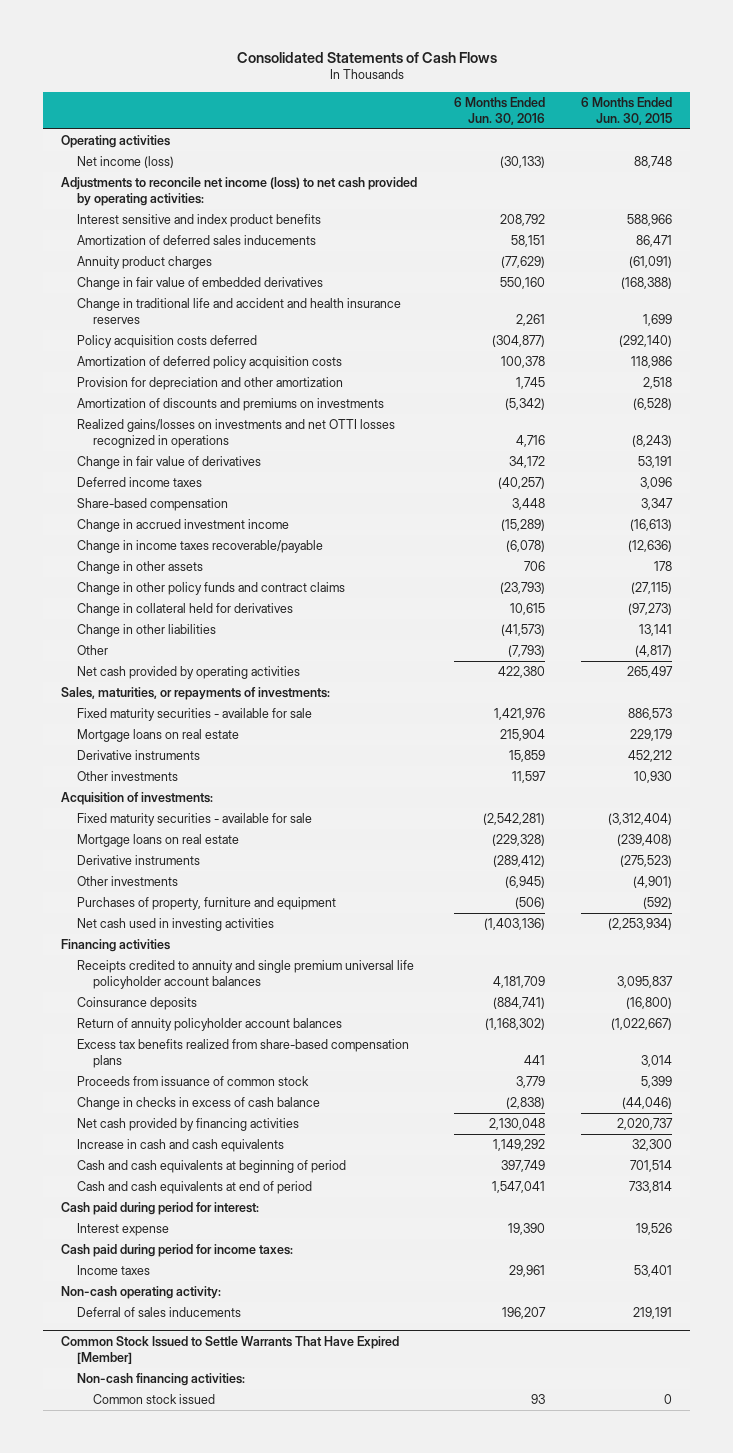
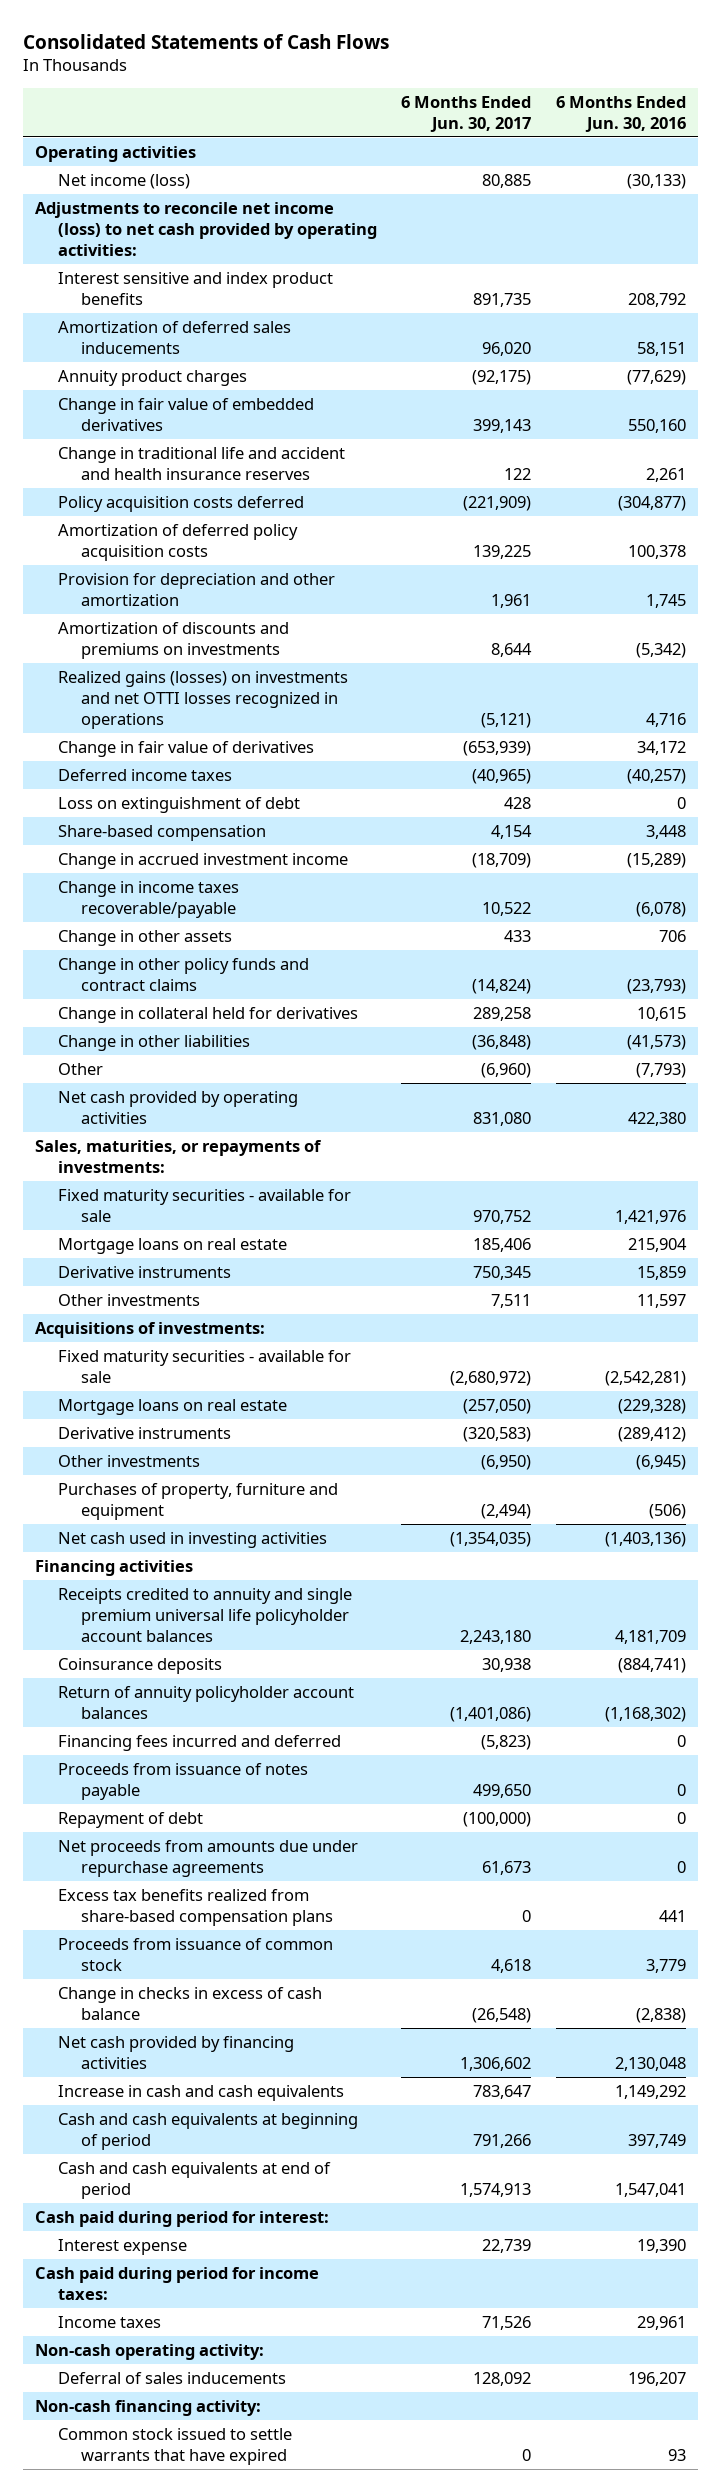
[580,97,672,125] 6 Months Ended Jun. 30, 2015 -> none
none -> [401,95,532,132] 6 Months Ended Jun. 30, 2017
[77,419,396,448] Realized gains/losses on investments and net OTTI losses recognized in operations -> [58,670,349,729] Realized gains (losses) on investments and net OTTI losses recognized in operations
none -> [58,796,301,813] Loss on extinguishment of debt
[61,792,214,806] Acquisition of investments: -> [35,1321,266,1338] Acquisitions of investments:
none -> [58,1734,342,1751] Financing fees incurred and deferred
none -> [58,1762,309,1800] Proceeds from issuance of notes payable
none -> [58,1811,204,1828] Repayment of debt
none -> [58,1839,359,1877] Net proceeds from amounts due under repurchase agreements
[61,1336,400,1364] Common Stock Issued to Settle Warrants That Have Expired [Member] -> none
[77,1373,246,1387] Non-cash financing activities: -> [35,2399,262,2416] Non-cash financing activity:
[93,1394,216,1405] Common stock issued -> [58,2427,293,2465] Common stock issued to settle warrants that have expired

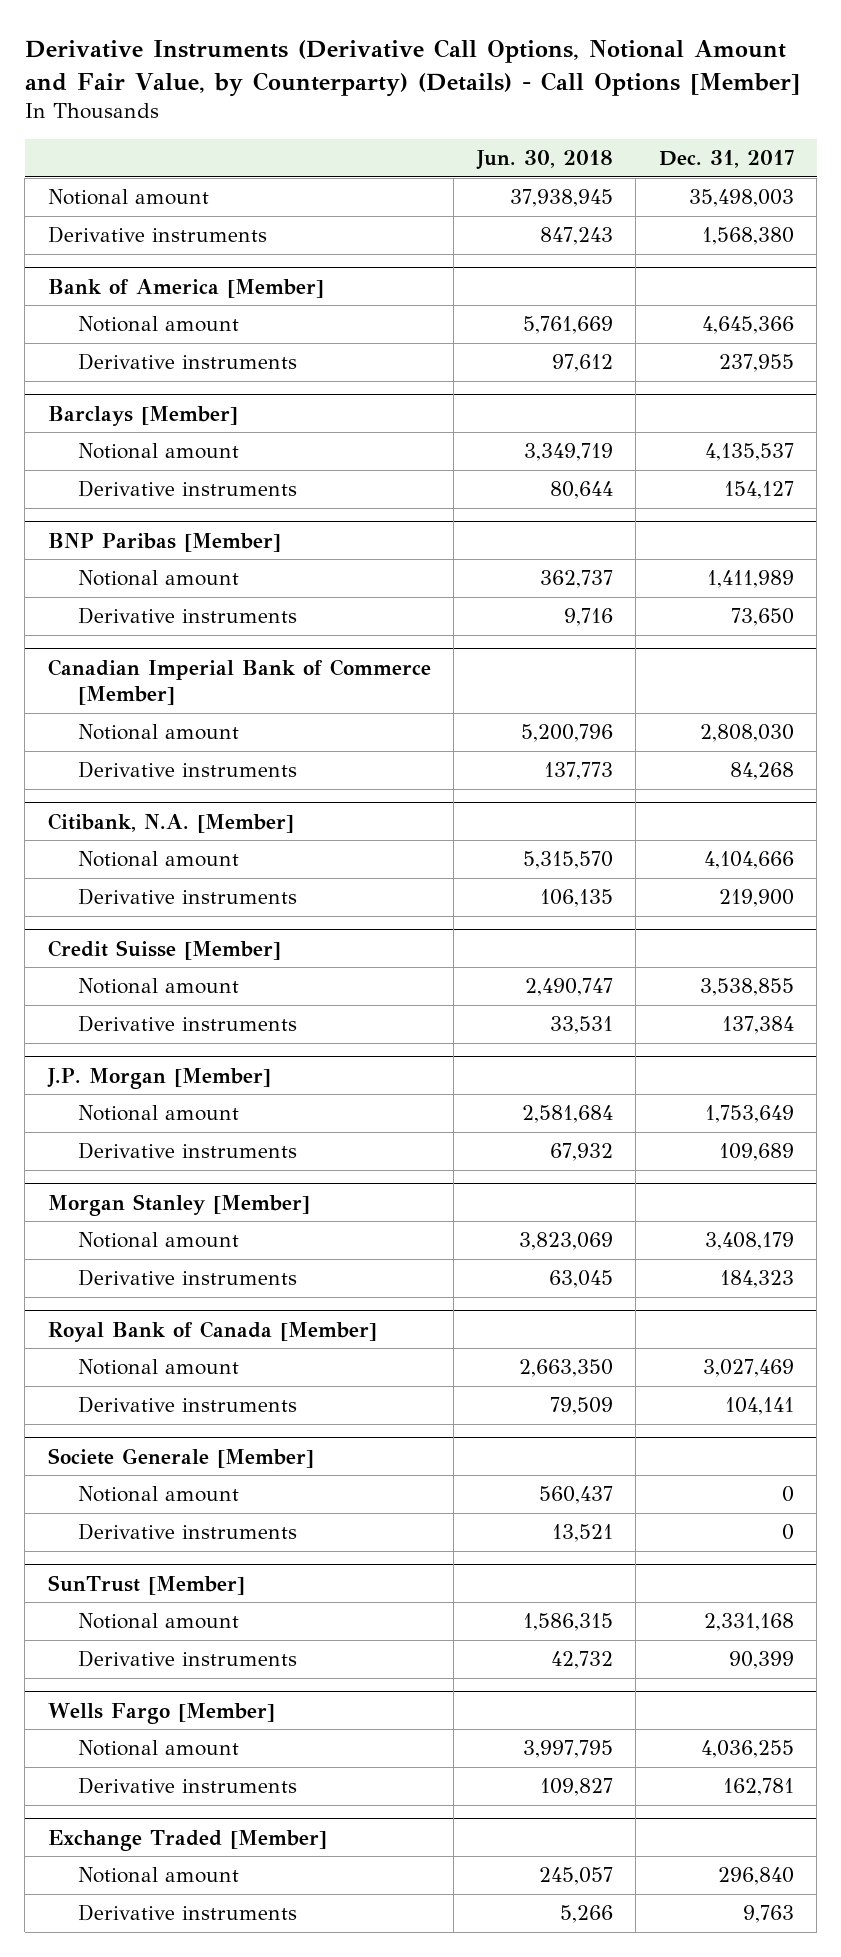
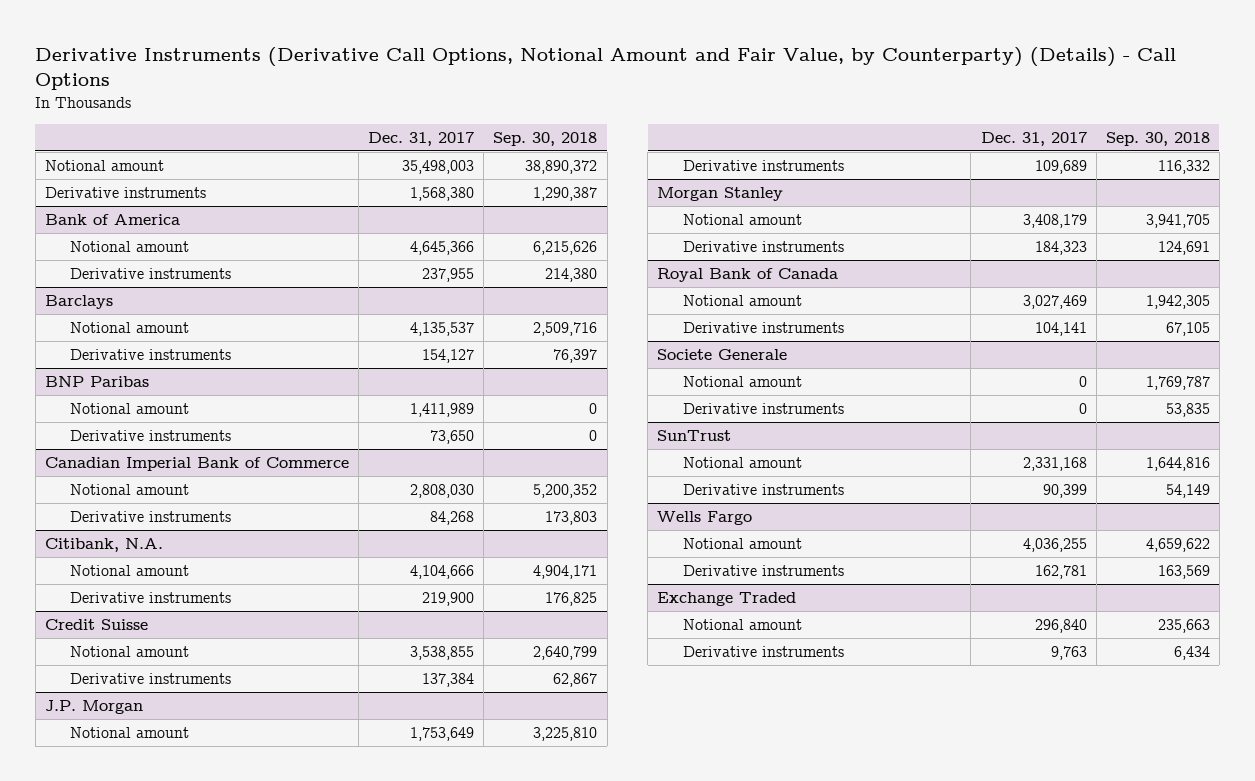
[24,39,800,97] Derivative Instruments (Derivative Call Options, Notional Amount and Fair Value, by Counterparty) (Details) - Call Options [Member] -> [35,46,1177,90] Derivative Instruments (Derivative Call Options, Notional Amount and Fair Value, by Counterparty) (Details) - Call Options
[475,150,613,171] Jun. 30, 2018 -> none
none -> [493,131,598,146] Sep. 30, 2018
[47,278,324,298] Bank of America [Member] -> [45,213,181,225] Bank of America
[47,405,238,426] Barclays [Member] -> [45,294,114,309] Barclays
[47,532,281,552] BNP Paribas [Member] -> [45,375,150,387] BNP Paribas
[47,658,431,706] Canadian Imperial Bank of Commerce [Member] -> [45,456,350,471] Canadian Imperial Bank of Commerce
[47,812,294,833] Citibank, N.A. [Member] -> [45,537,164,552] Citibank, N.A.
[47,939,281,960] Credit Suisse [Member] -> [45,618,149,630] Credit Suisse
[46,1067,271,1089] J.P. Morgan [Member] -> [45,699,144,714] J.P. Morgan
[47,1193,310,1216] Morgan Stanley [Member] -> [657,186,784,201] Morgan Stanley
[47,1320,377,1342] Royal Bank of Canada [Member] -> [657,267,839,282] Royal Bank of Canada
[47,1447,314,1468] Societe Generale [Member] -> [657,348,788,360] Societe Generale
[47,1574,245,1595] SunTrust [Member] -> [657,429,732,441] SunTrust
[47,1702,275,1724] Wells Fargo [Member] -> [657,510,753,525] Wells Fargo
[47,1829,327,1851] Exchange Traded [Member] -> [657,591,797,606] Exchange Traded

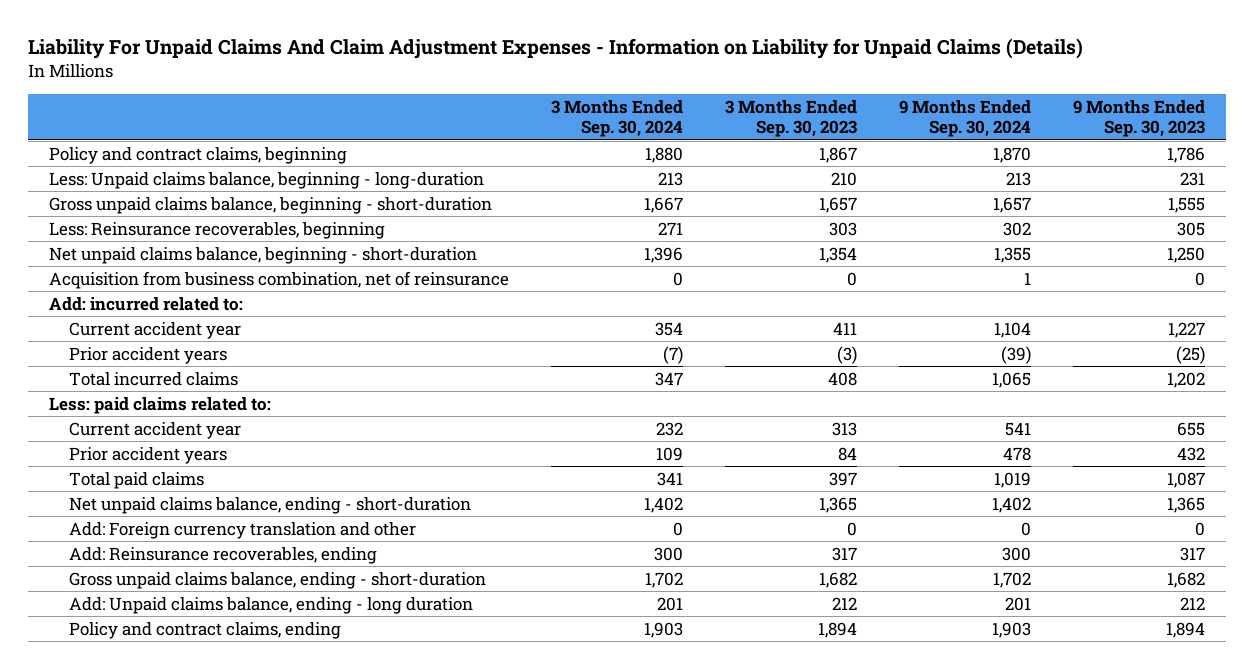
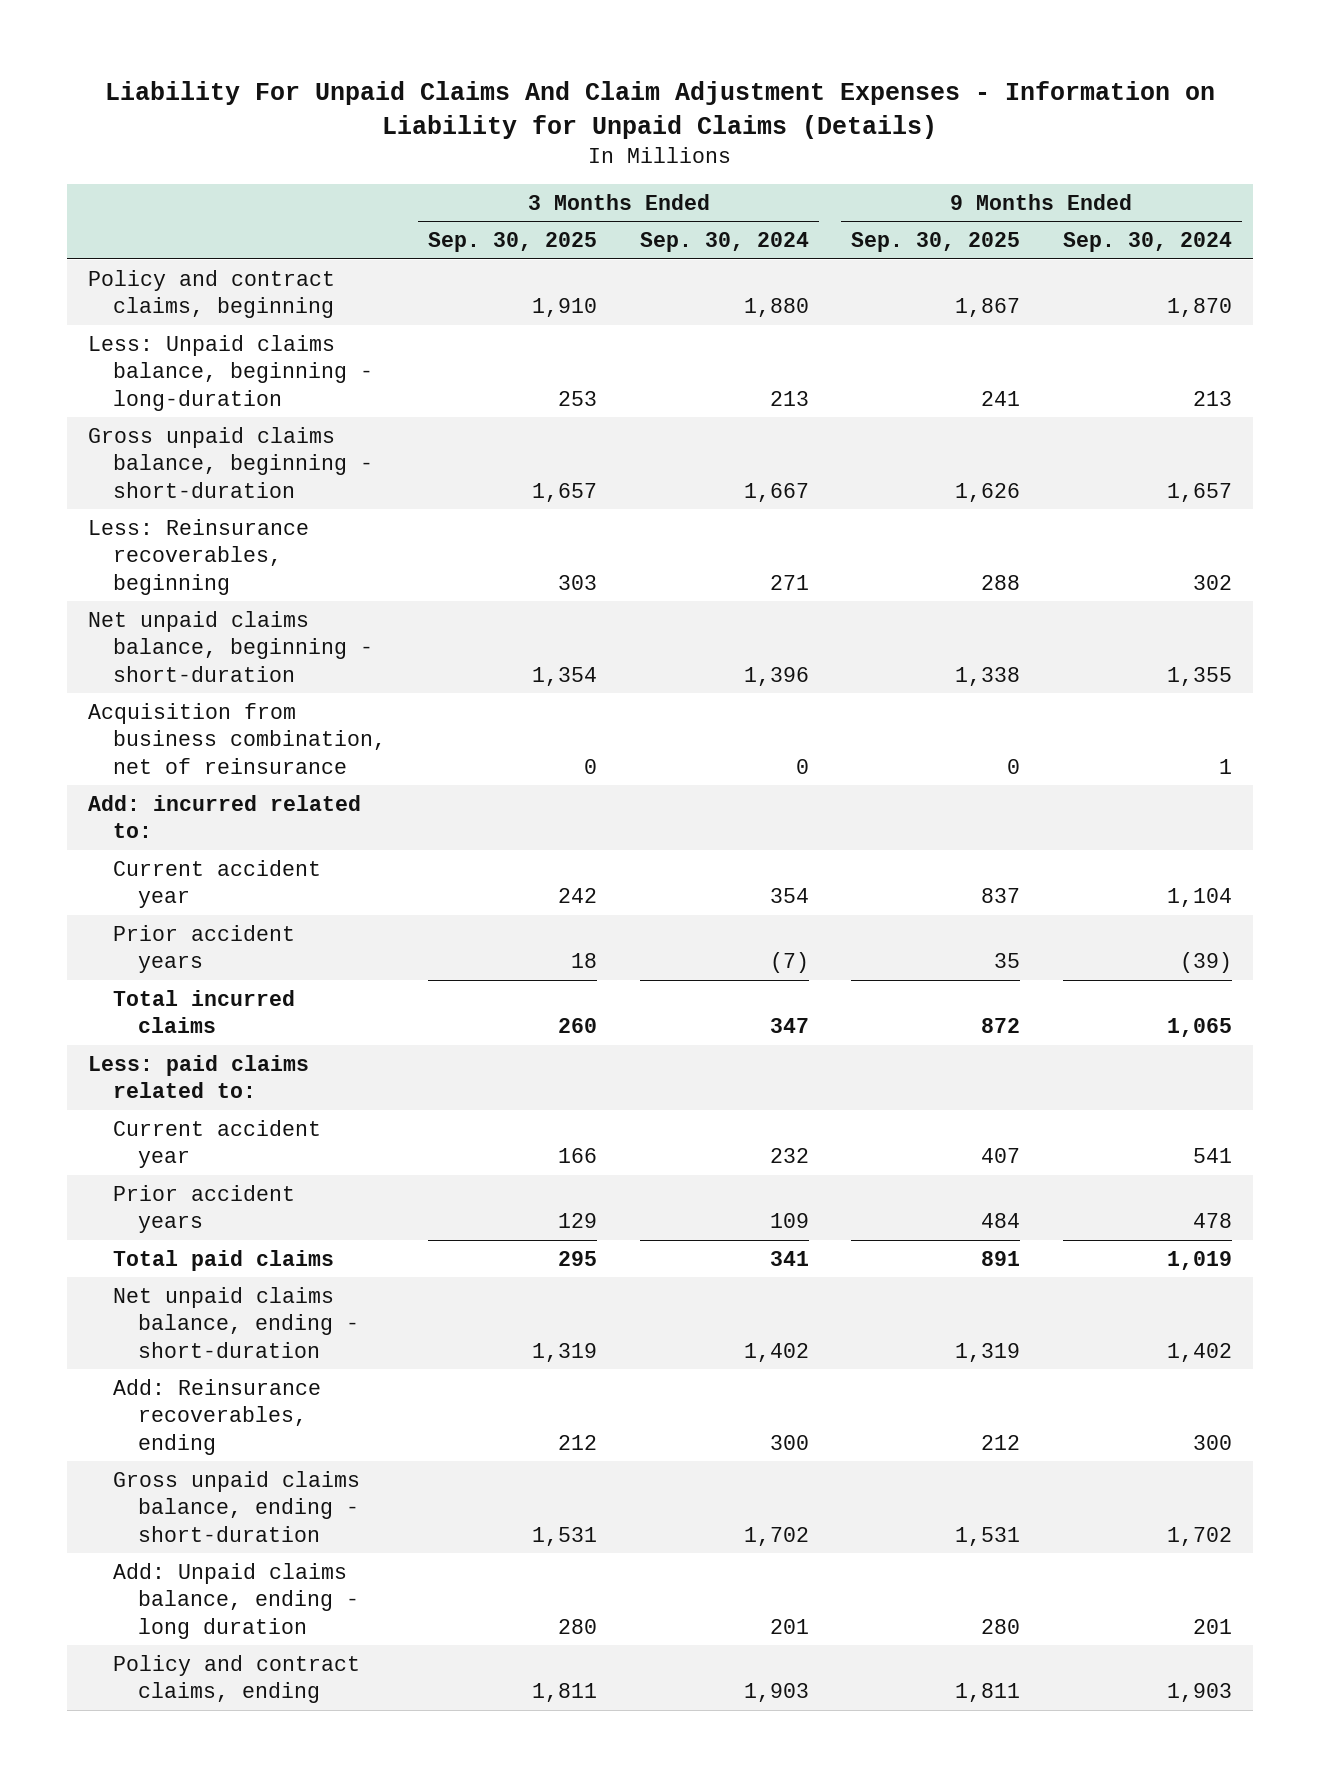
[725,99,858,138] 3 Months Ended Sep. 30, 2023 -> none
[1073,99,1206,138] 9 Months Ended Sep. 30, 2023 -> none
none -> [428,232,598,253] Sep. 30, 2025
none -> [851,232,1021,253] Sep. 30, 2025
[68,521,416,539] Add: Foreign currency translation and other -> none

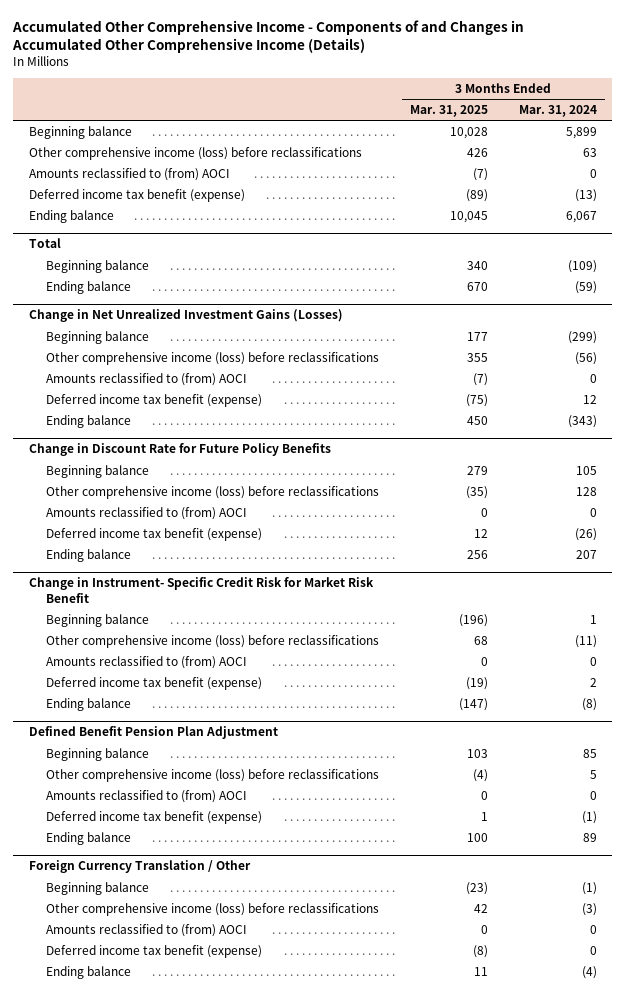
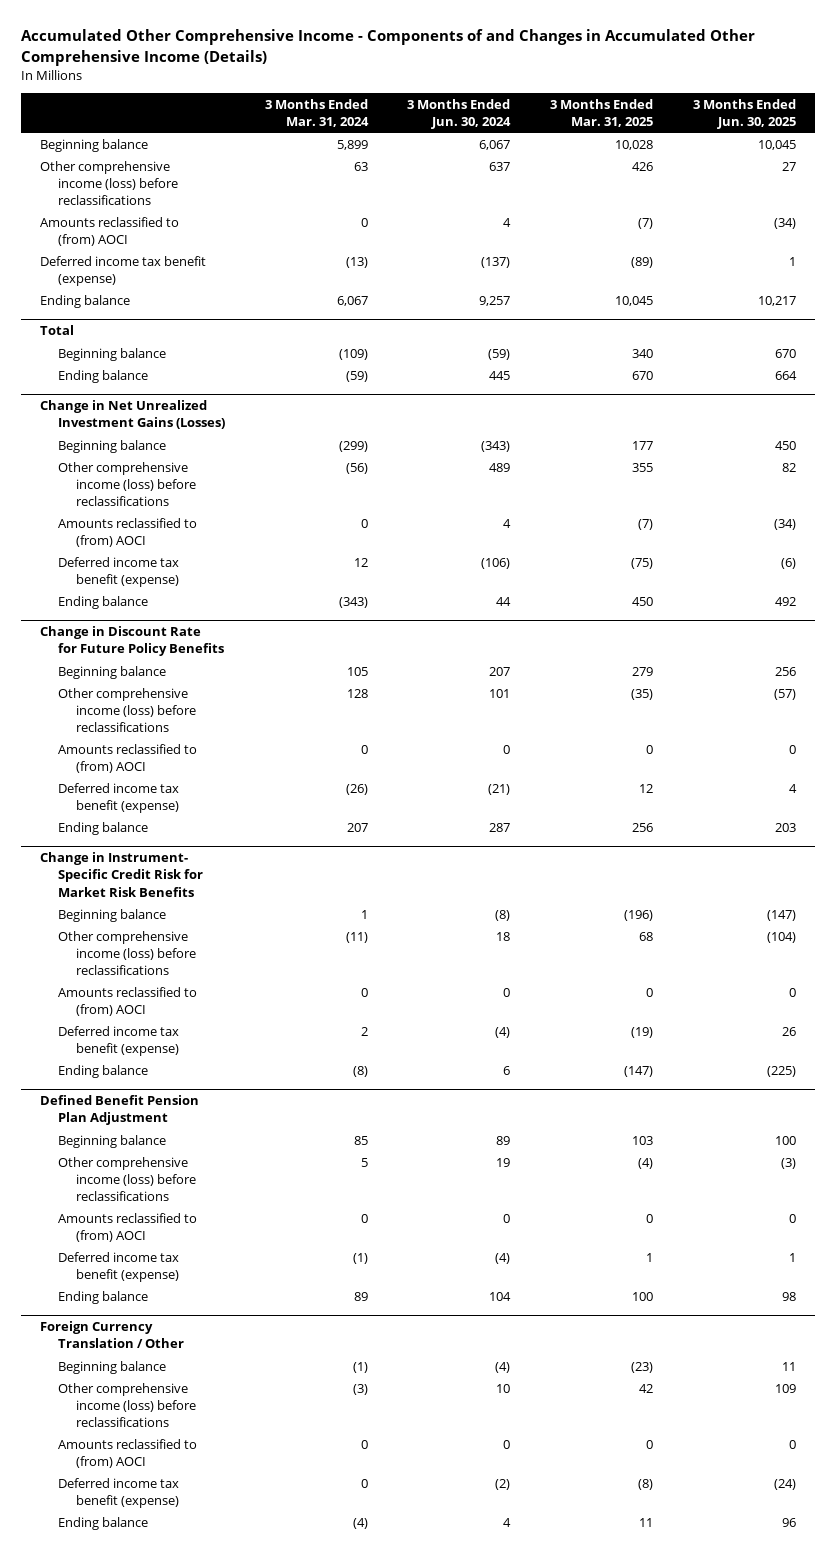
none -> [407,98,512,129] 3 Months Ended Jun. 30, 2024
none -> [692,98,796,129] 3 Months Ended Jun. 30, 2025
[28,577,374,603] Change in Instrument- Specific Credit Risk for Market Risk Benefit -> [40,852,204,897] Change in Instrument- Specific Credit Risk for Market Risk Benefits

